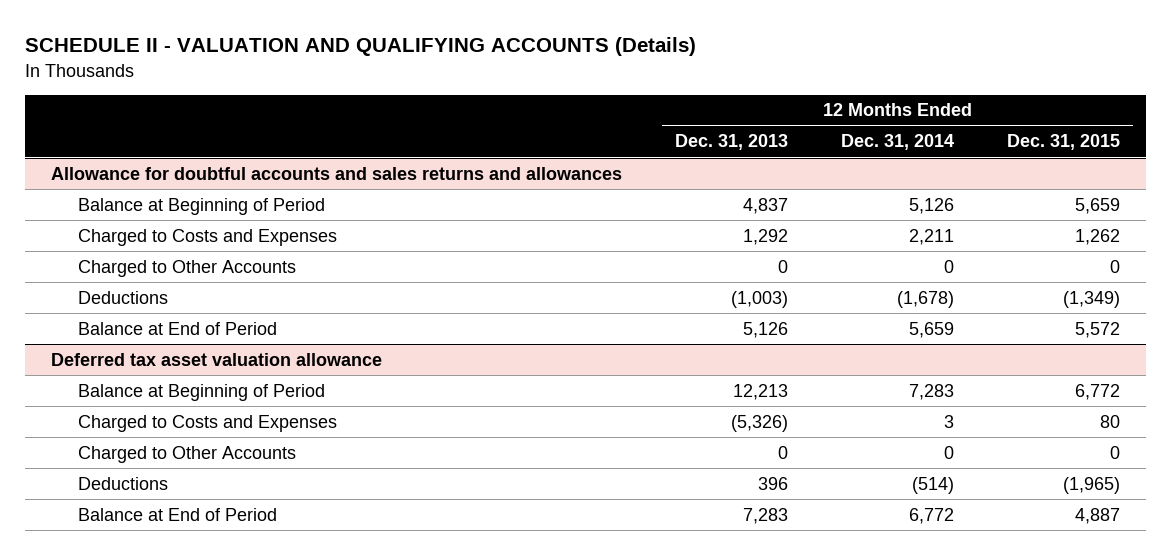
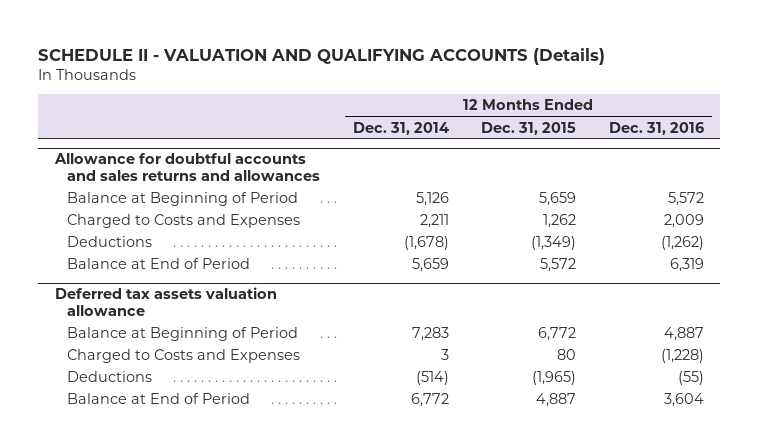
[675,134,789,151] Dec. 31, 2013 -> none
none -> [608,121,704,135] Dec. 31, 2016
[78,259,297,277] Charged to Other Accounts -> none
[51,352,383,366] Deferred tax asset valuation allowance -> [54,287,277,317] Deferred tax assets valuation allowance
[78,445,297,463] Charged to Other Accounts -> none

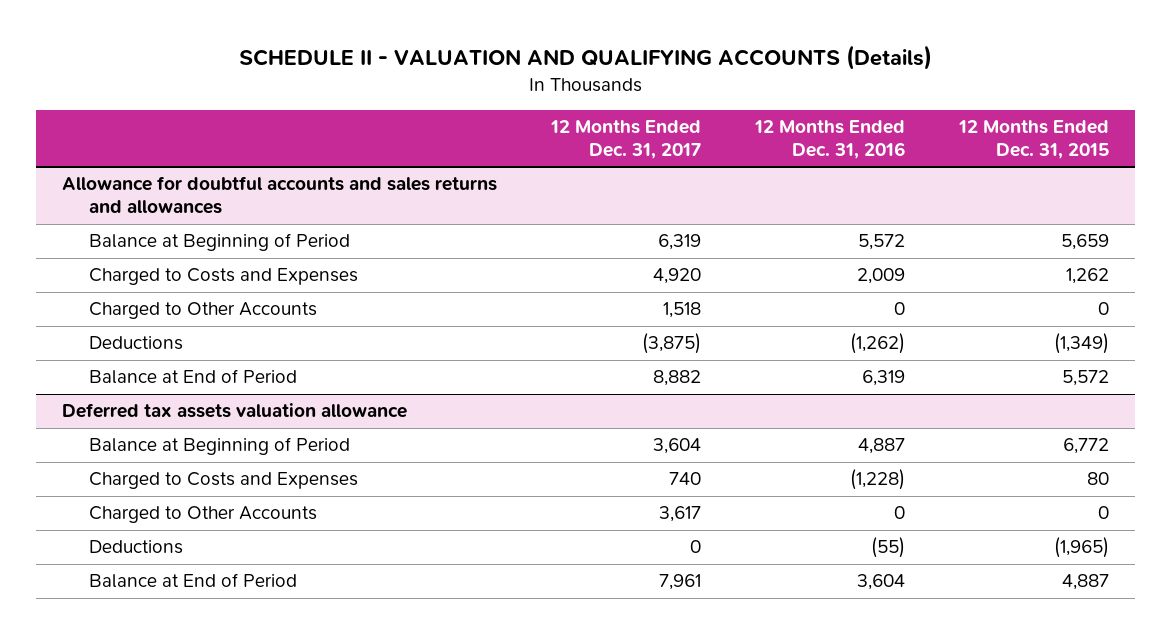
[352,121,449,135] Dec. 31, 2014 -> none
none -> [550,120,702,159] 12 Months Ended Dec. 31, 2017
none -> [88,302,317,320] Charged to Other Accounts
none -> [88,506,317,524] Charged to Other Accounts

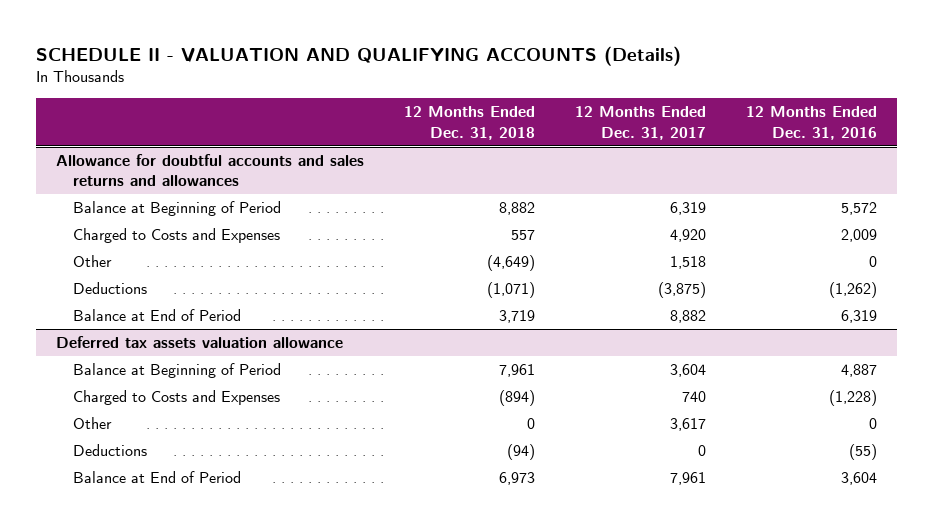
[957,120,1109,159] 12 Months Ended Dec. 31, 2015 -> none
none -> [403,106,535,140] 12 Months Ended Dec. 31, 2018
[88,302,317,320] Charged to Other Accounts -> [72,255,112,268] Other
[88,506,317,524] Charged to Other Accounts -> [72,417,112,430] Other

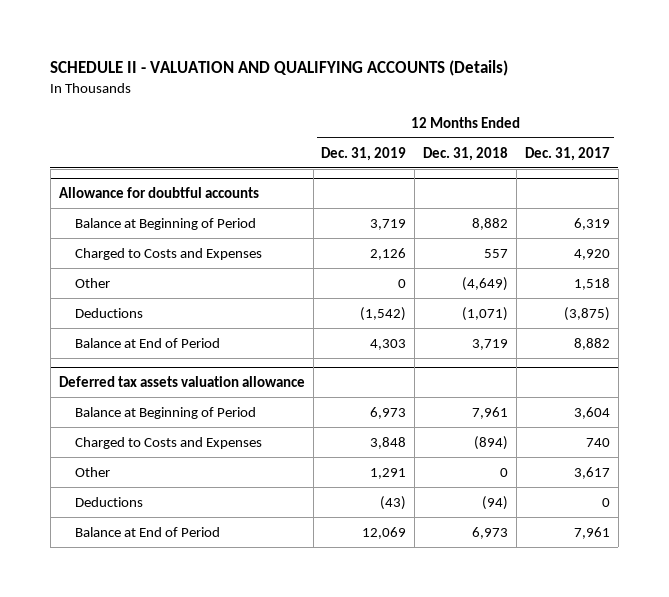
[746,106,878,140] 12 Months Ended Dec. 31, 2016 -> none
none -> [321,146,407,161] Dec. 31, 2019
[55,154,364,187] Allowance for doubtful accounts and sales returns and allowances -> [58,187,259,199] Allowance for doubtful accounts

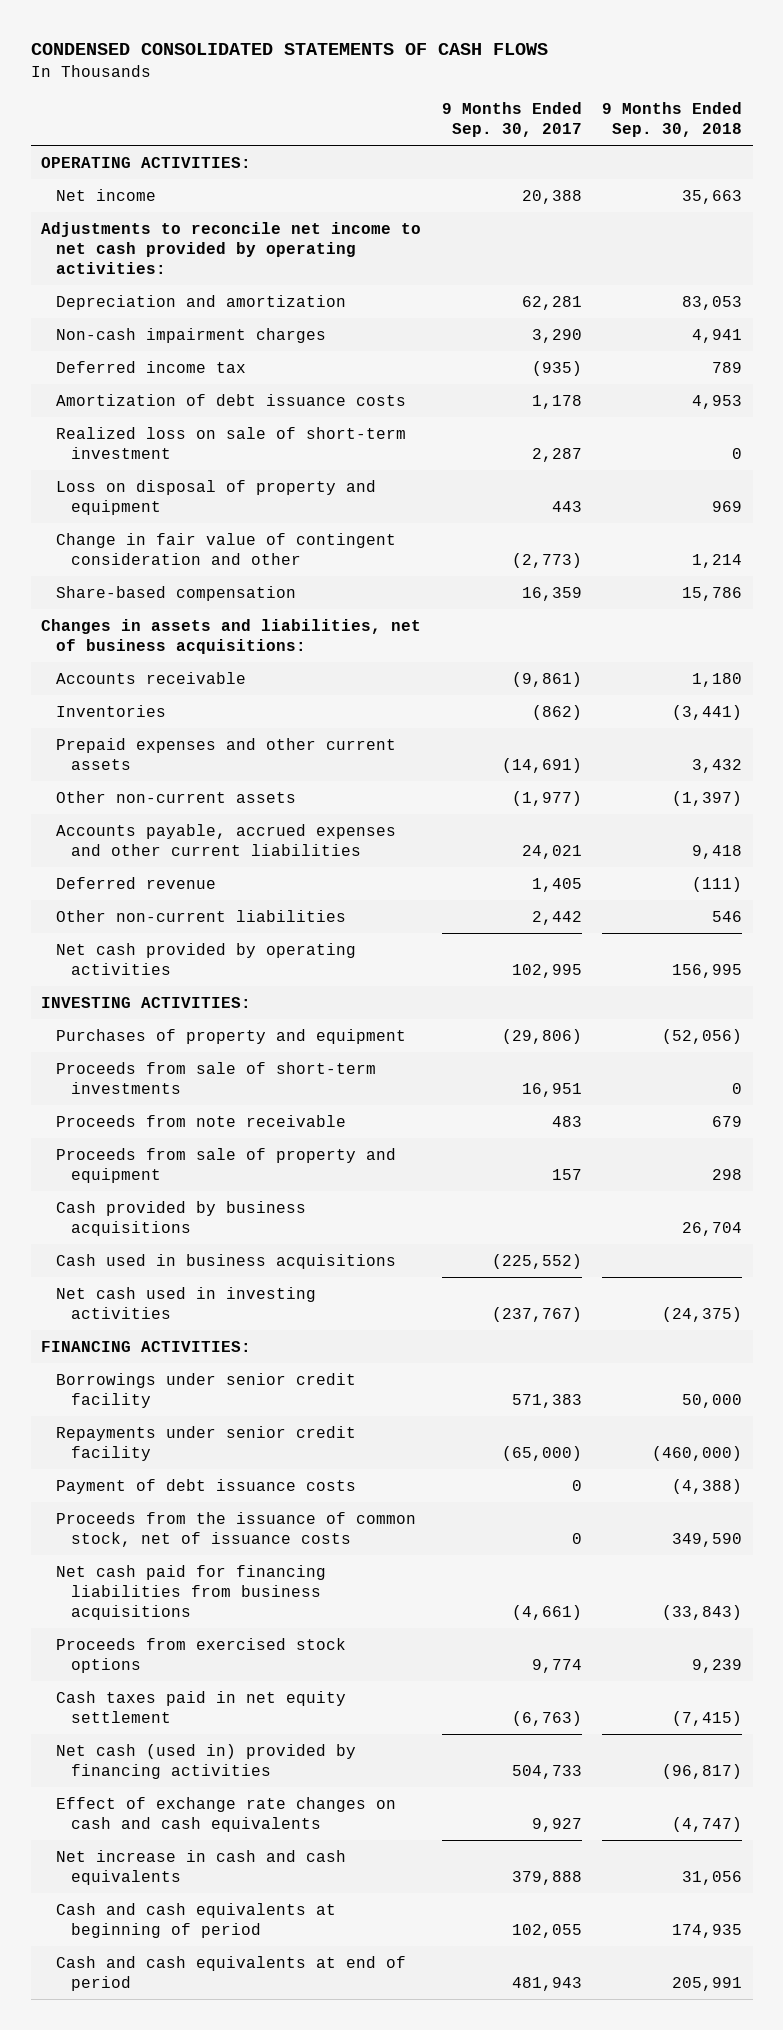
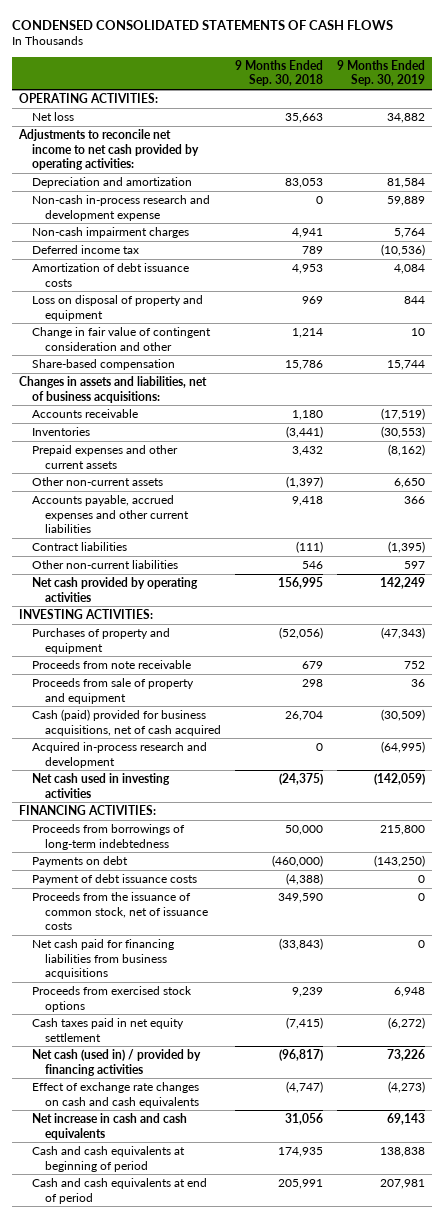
[441,102,582,138] 9 Months Ended Sep. 30, 2017 -> none
none -> [336,59,425,87] 9 Months Ended Sep. 30, 2019
[55,188,156,201] Net income -> [32,111,75,121] Net loss
none -> [32,194,211,221] Non-cash in-process research and development expense
[55,426,406,459] Realized loss on sale of short-term investment -> none
[55,876,216,889] Deferred revenue -> [32,541,128,551] Contract liabilities
[55,1061,376,1094] Proceeds from sale of short-term investments -> none
[55,1253,396,1269] Cash used in business acquisitions -> none
[55,1200,306,1236] Cash provided by business acquisitions -> [32,708,222,736] Cash (paid) provided for business acquisitions, net of cash acquired
none -> [32,741,208,768] Acquired in-process research and development
[55,1372,356,1408] Borrowings under senior credit facility -> [32,823,186,850] Proceeds from borrowings of long-term indebtedness
[55,1425,356,1461] Repayments under senior credit facility -> [32,855,129,867] Payments on debt
[55,1743,356,1779] Net cash (used in) provided by financing activities -> [32,1048,202,1076] Net cash (used in) / provided by financing activities

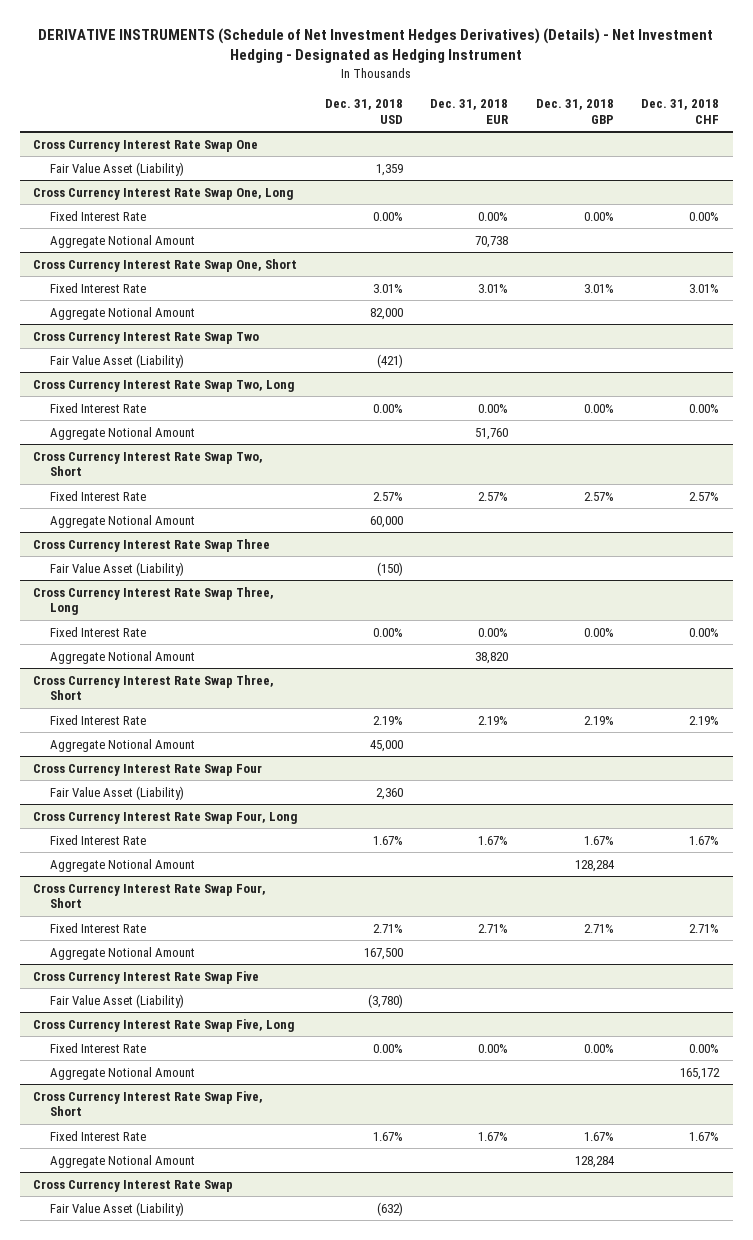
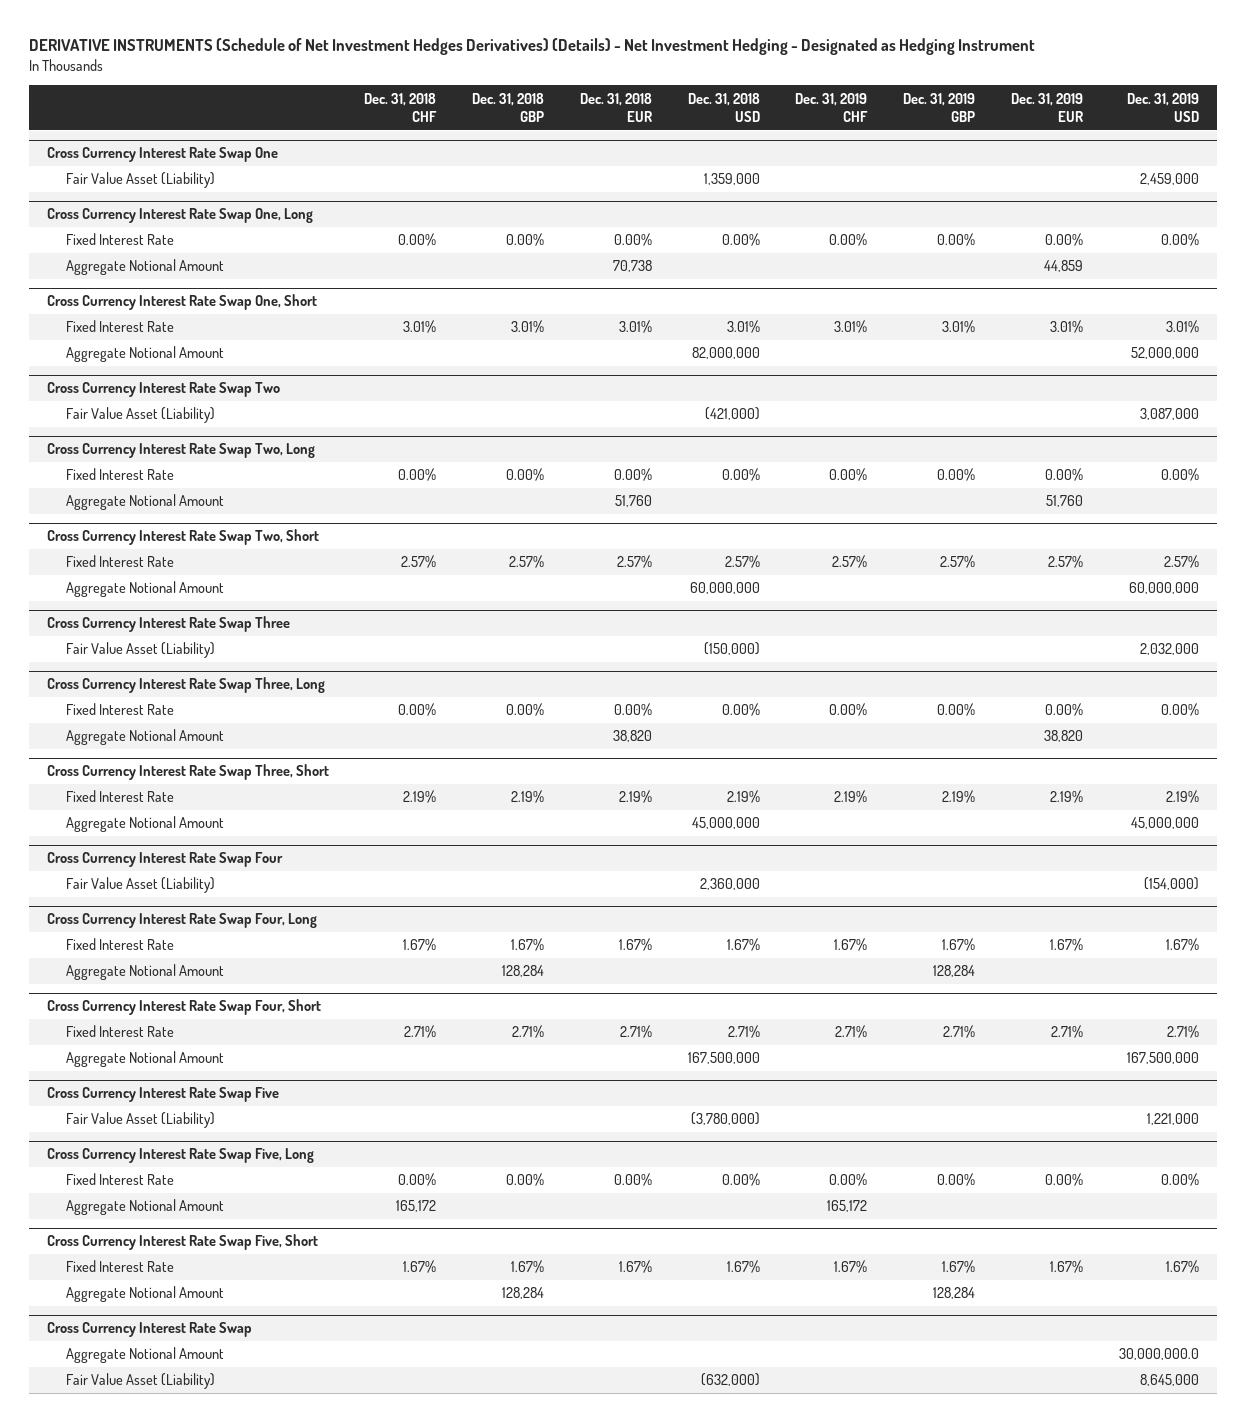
none -> [795,92,869,123] Dec. 31, 2019 CHF
none -> [903,92,976,123] Dec. 31, 2019 GBP
none -> [1010,92,1083,123] Dec. 31, 2019 EUR
none -> [1126,92,1199,123] Dec. 31, 2019 USD
[375,163,403,176] 1,359 -> [703,173,760,186] 1,359,000
[369,307,403,320] 82,000 -> [691,347,760,360] 82,000,000
[376,353,403,368] (421) -> [704,407,760,421] (421,000)
[369,515,403,528] 60,000 -> [689,582,760,595] 60,000,000
[376,561,403,576] (150) -> [703,642,760,656] (150,000)
[369,739,403,752] 45,000 -> [691,817,760,830] 45,000,000
[375,787,403,800] 2,360 -> [699,878,760,891] 2,360,000
[363,947,403,960] 167,500 -> [687,1052,760,1065] 167,500,000
[367,993,403,1008] (3,780) -> [690,1112,760,1126] (3,780,000)
none -> [65,1347,224,1364] Aggregate Notional Amount
[376,1201,403,1216] (632) -> [700,1373,760,1387] (632,000)

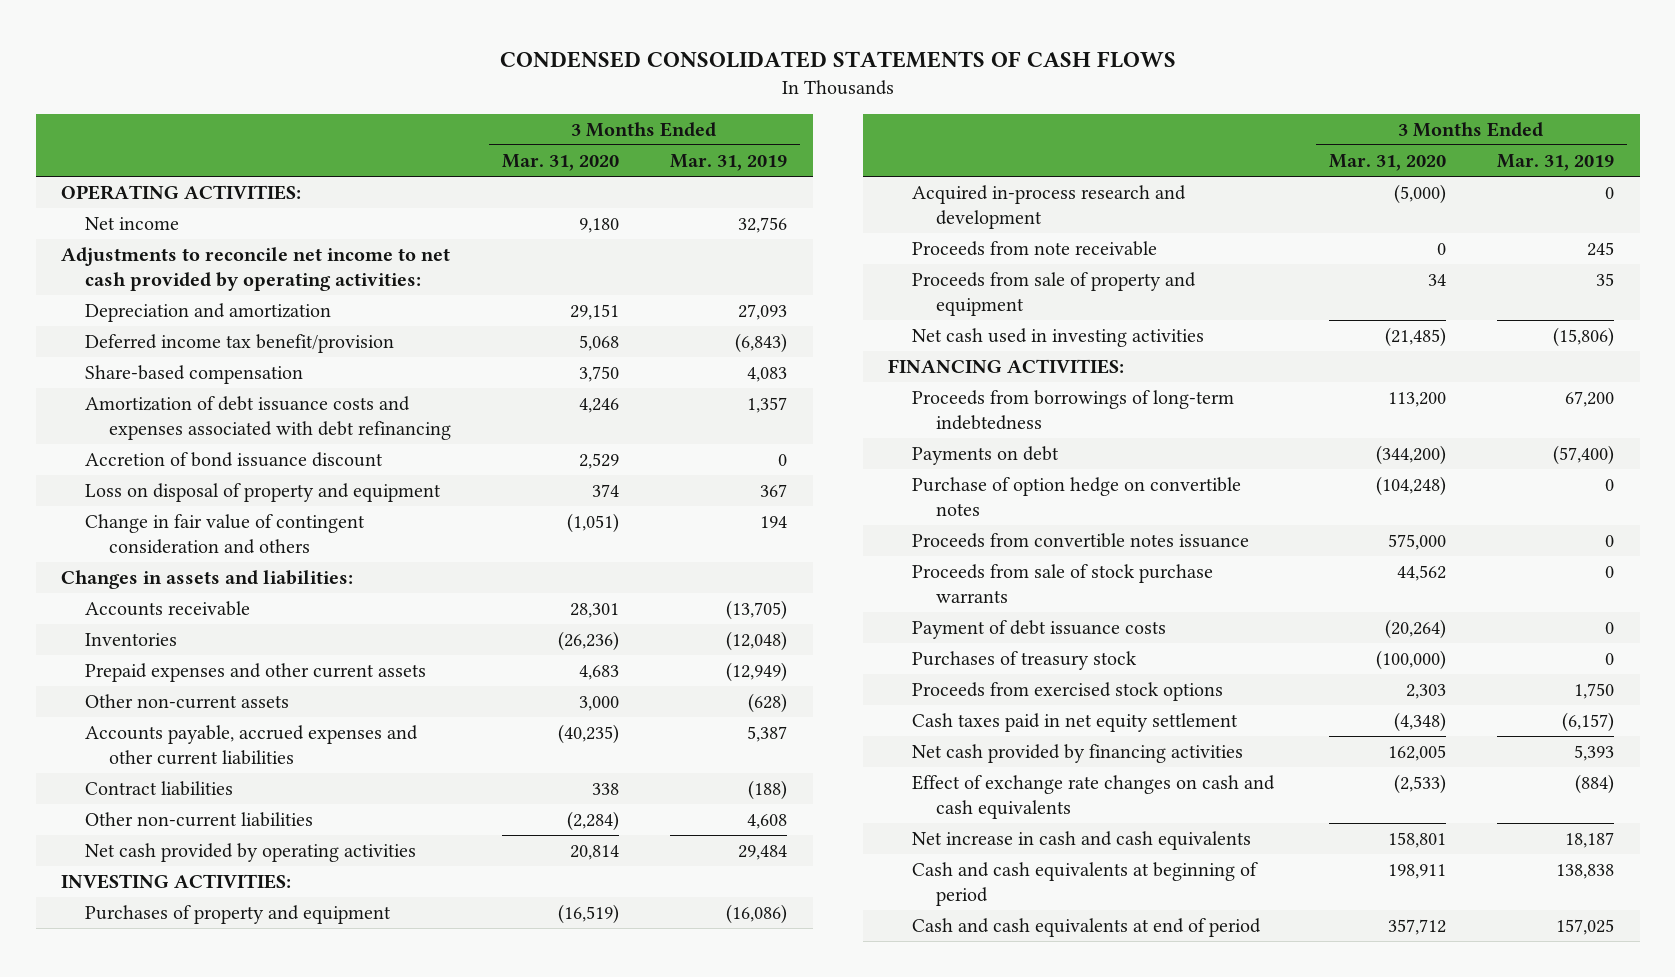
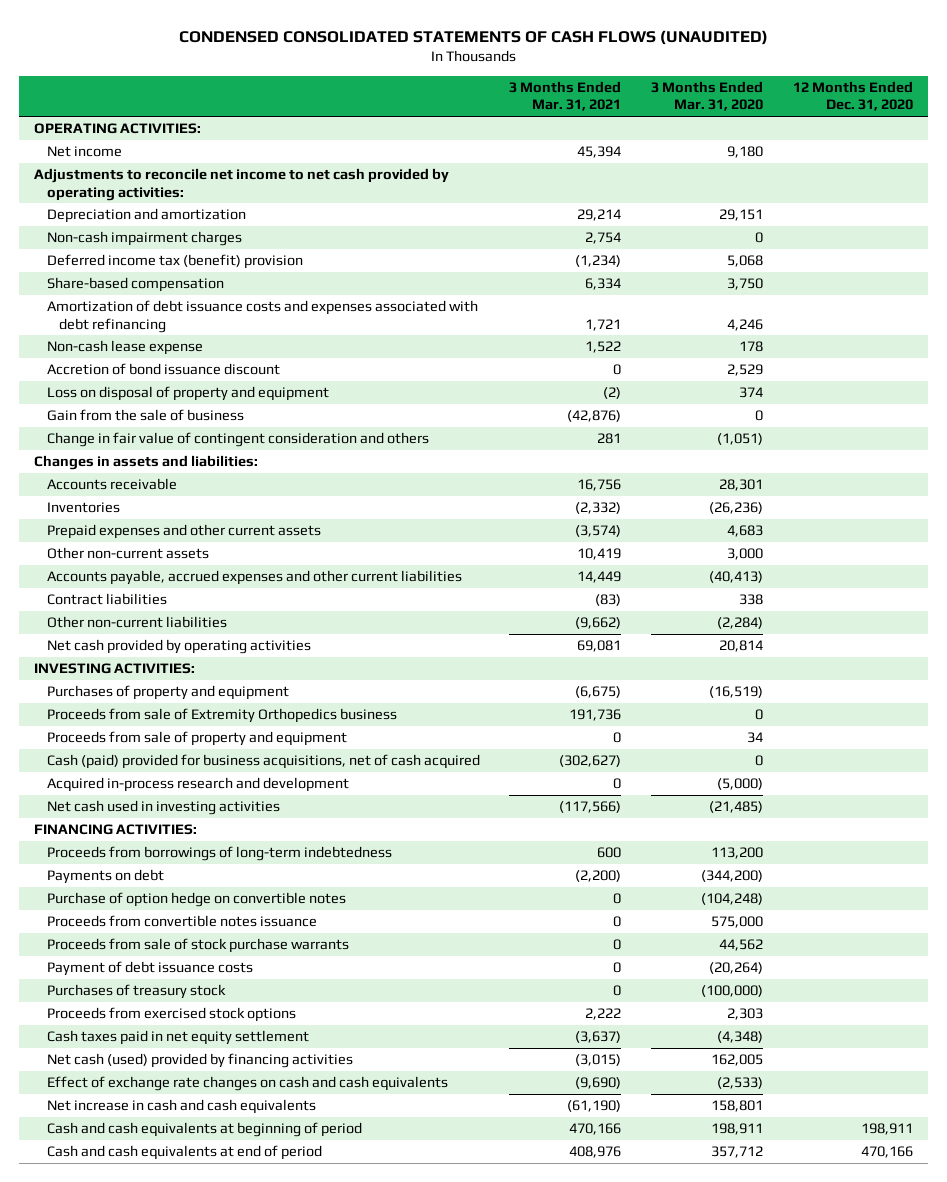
[499,50,1176,68] CONDENSED CONSOLIDATED STATEMENTS OF CASH FLOWS -> [178,29,768,45] CONDENSED CONSOLIDATED STATEMENTS OF CASH FLOWS (UNAUDITED)
[669,154,787,172] Mar. 31, 2019 -> none
none -> [509,80,622,112] 3 Months Ended Mar. 31, 2021
none -> [792,80,913,112] 12 Months Ended Dec. 31, 2020
none -> [46,231,242,247] Non-cash impairment charges
[84,334,394,354] Deferred income tax benefit/provision -> [46,254,303,270] Deferred income tax (benefit) provision
none -> [46,340,203,356] Non-cash lease expense
none -> [46,409,244,422] Gain from the sale of business
[557,724,619,745] (40,235) -> [709,571,764,584] (40,413)
[911,241,1157,257] Proceeds from note receivable -> none
none -> [46,708,397,724] Proceeds from sale of Extremity Orthopedics business
none -> [46,754,480,770] Cash (paid) provided for business acquisitions, net of cash acquired
[911,185,1186,230] Acquired in-process research and development -> [46,777,349,793] Acquired in-process research and development
[911,744,1243,764] Net cash provided by financing activities -> [46,1053,353,1069] Net cash (used) provided by financing activities

